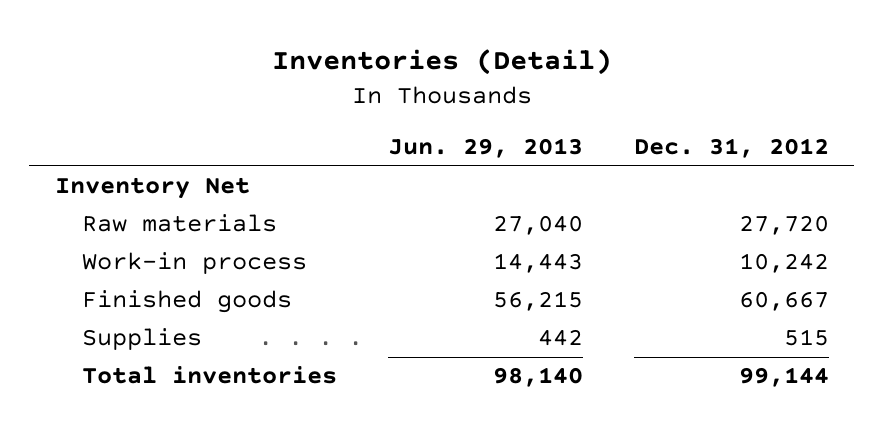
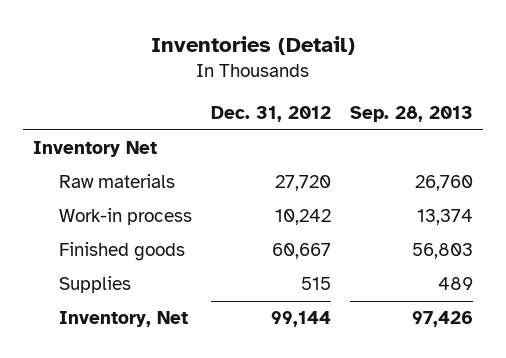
[388,138,584,159] Jun. 29, 2013 -> none
none -> [350,106,474,123] Sep. 28, 2013
[82,366,338,385] Total inventories -> [59,311,189,328] Inventory, Net

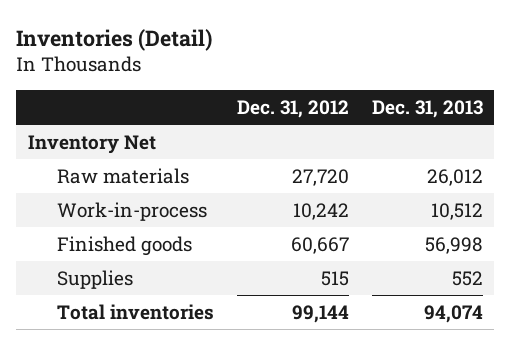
[350,106,474,123] Sep. 28, 2013 -> none
none -> [371,99,483,118] Dec. 31, 2013
[59,208,193,226] Work-in process -> [56,201,207,221] Work-in-process
[59,311,189,328] Inventory, Net -> [56,303,214,320] Total inventories

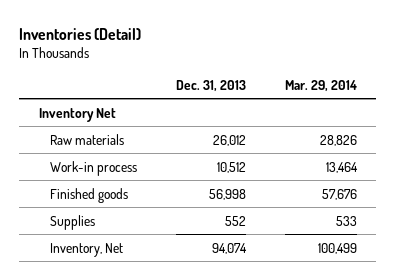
[236,99,349,118] Dec. 31, 2012 -> none
none -> [284,79,357,92] Mar. 29, 2014
[56,201,207,221] Work-in-process -> [49,160,137,176] Work-in process
[56,303,214,320] Total inventories -> [49,242,123,257] Inventory, Net

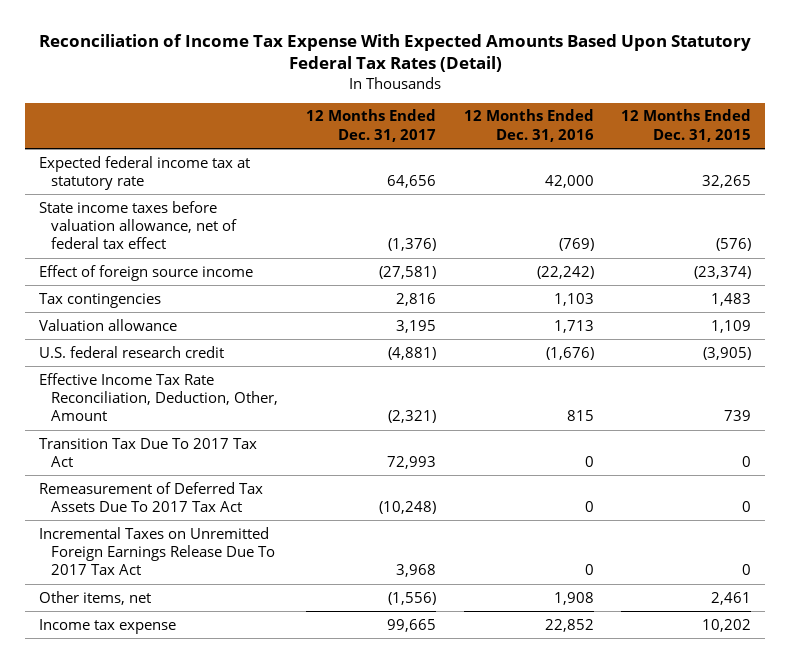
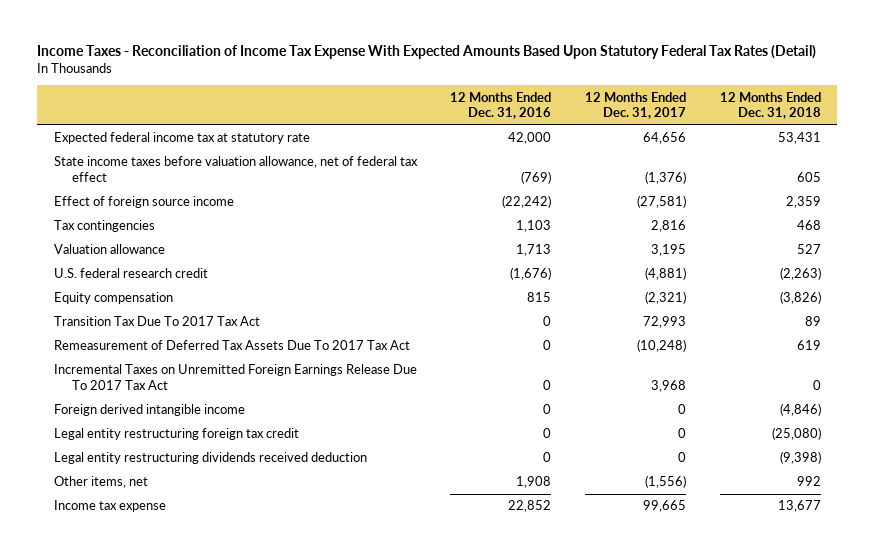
[39,34,752,73] Reconciliation of Income Tax Expense With Expected Amounts Based Upon Statutory Federal Tax Rates (Detail) -> [36,45,816,60] Income Taxes - Reconciliation of Income Tax Expense With Expected Amounts Based Upon Statutory Federal Tax Rates (Detail)
[621,109,752,142] 12 Months Ended Dec. 31, 2015 -> none
none -> [719,91,821,120] 12 Months Ended Dec. 31, 2018
[38,372,279,422] Effective Income Tax Rate Reconciliation, Deduction, Other, Amount -> [53,292,173,305] Equity compensation
none -> [53,404,245,417] Foreign derived intangible income
none -> [53,428,299,441] Legal entity restructuring foreign tax credit
none -> [53,452,367,465] Legal entity restructuring dividends received deduction

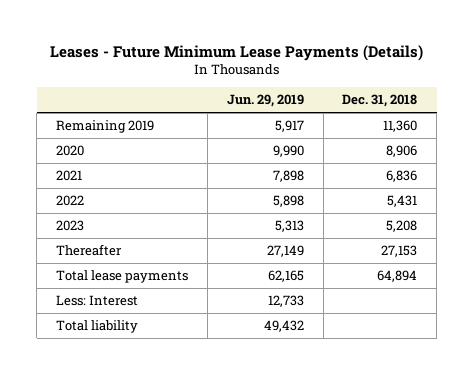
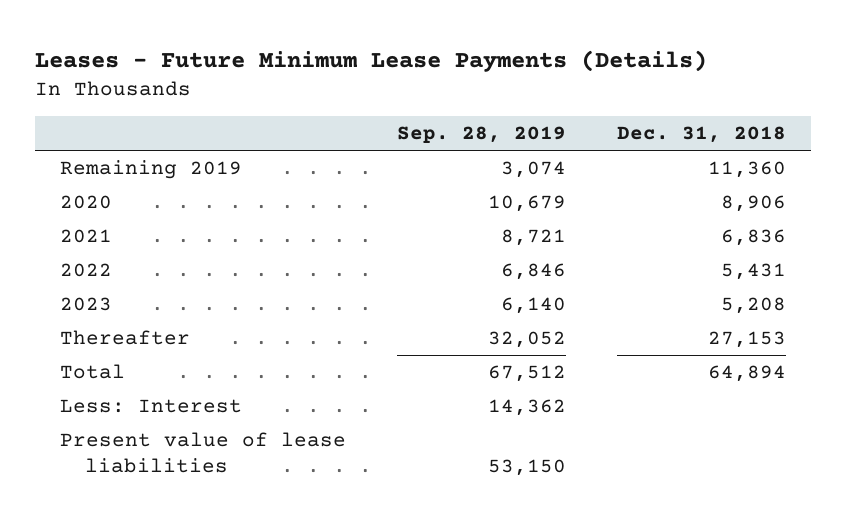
[226,94,304,108] Jun. 29, 2019 -> none
none -> [396,126,566,144] Sep. 28, 2019
[56,270,189,284] Total lease payments -> [60,364,126,380] Total
[56,320,139,334] Total liability -> [60,432,347,474] Present value of lease liabilities

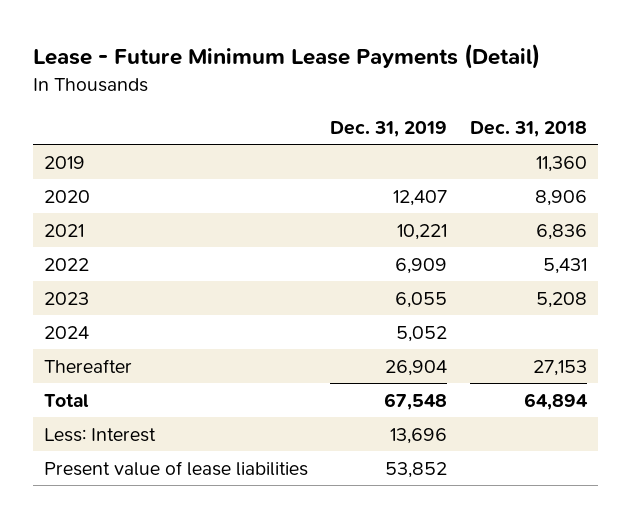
[34,50,707,73] Leases - Future Minimum Lease Payments (Details) -> [33,43,541,69] Lease - Future Minimum Lease Payments (Detail)
[396,126,566,144] Sep. 28, 2019 -> none
none -> [330,120,448,137] Dec. 31, 2019
[60,160,243,180] Remaining 2019 -> [44,155,86,169] 2019
none -> [44,325,90,339] 2024

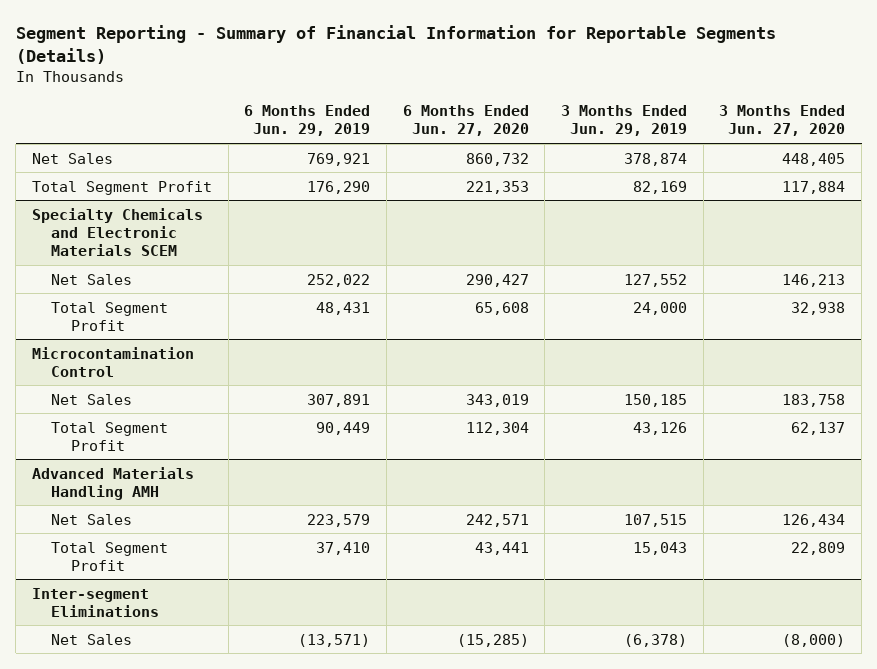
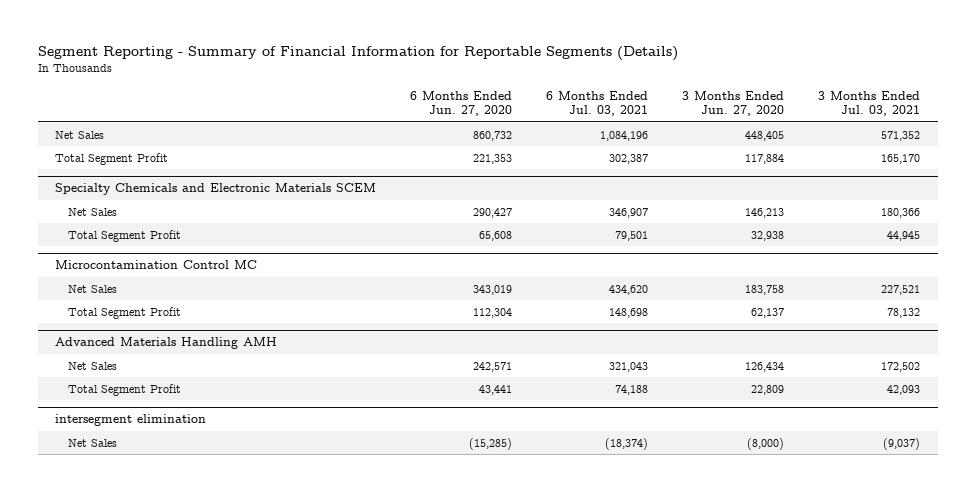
[244,105,371,137] 6 Months Ended Jun. 29, 2019 -> none
[561,105,688,137] 3 Months Ended Jun. 29, 2019 -> none
none -> [546,90,649,117] 6 Months Ended Jul. 03, 2021
none -> [818,90,921,117] 3 Months Ended Jul. 03, 2021
[31,346,194,377] Microcontamination Control -> [54,260,257,270] Microcontamination Control MC
[31,587,160,617] Inter-segment Eliminations -> none
none -> [54,414,206,427] intersegment elimination

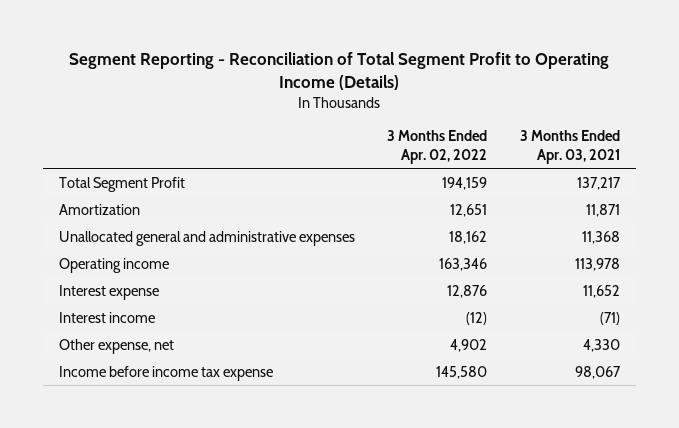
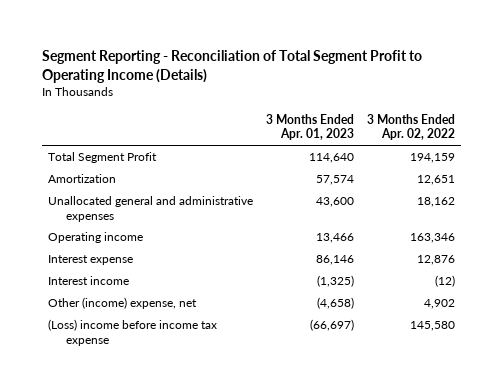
[519,129,620,164] 3 Months Ended Apr. 03, 2021 -> none
none -> [266,114,355,141] 3 Months Ended Apr. 01, 2023
[58,338,174,354] Other expense, net -> [48,297,198,310] Other (income) expense, net
[58,365,273,381] Income before income tax expense -> [48,319,218,346] (Loss) income before income tax expense

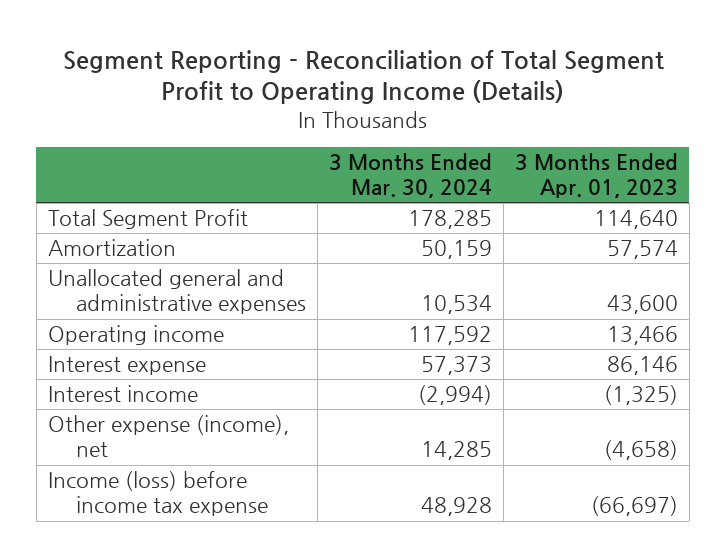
[366,114,455,141] 3 Months Ended Apr. 02, 2022 -> none
none -> [328,153,492,199] 3 Months Ended Mar. 30, 2024
[48,297,198,310] Other (income) expense, net -> [47,415,289,458] Other expense (income), net
[48,319,218,346] (Loss) income before income tax expense -> [47,471,269,517] Income (loss) before income tax expense

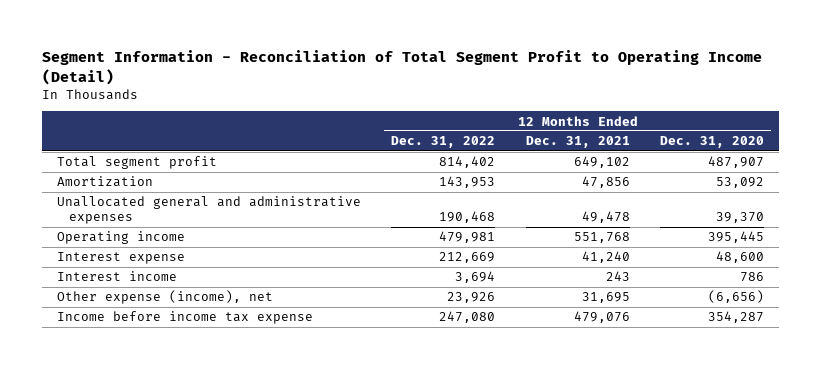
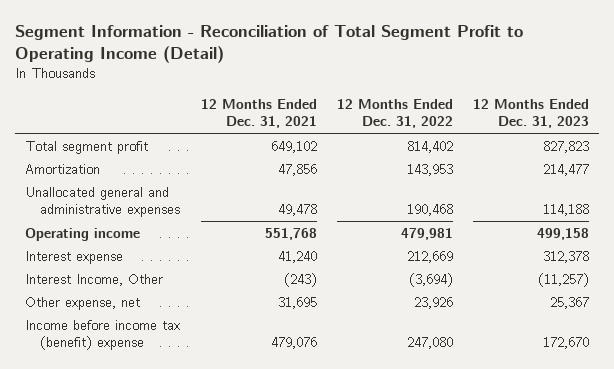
[659,136,764,149] Dec. 31, 2020 -> none
none -> [473,99,590,129] 12 Months Ended Dec. 31, 2023
[57,271,178,282] Interest income -> [25,273,164,286] Interest Income, Other
[455,271,496,284] 3,694 -> [408,272,453,287] (3,694)
[605,271,630,282] 243 -> [283,272,317,287] (243)
[57,290,274,305] Other expense (income), net -> [25,296,141,310] Other expense, net
[57,311,314,325] Income before income tax expense -> [25,319,181,350] Income before income tax (benefit) expense

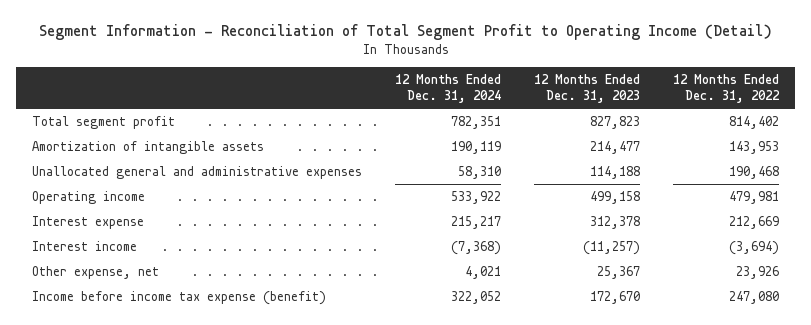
[200,99,317,129] 12 Months Ended Dec. 31, 2021 -> none
none -> [395,73,502,104] 12 Months Ended Dec. 31, 2024
[25,163,101,174] Amortization -> [32,141,265,155] Amortization of intangible assets
[25,273,164,286] Interest Income, Other -> [32,241,138,252] Interest income
[25,319,181,350] Income before income tax (benefit) expense -> [32,291,327,306] Income before income tax expense (benefit)

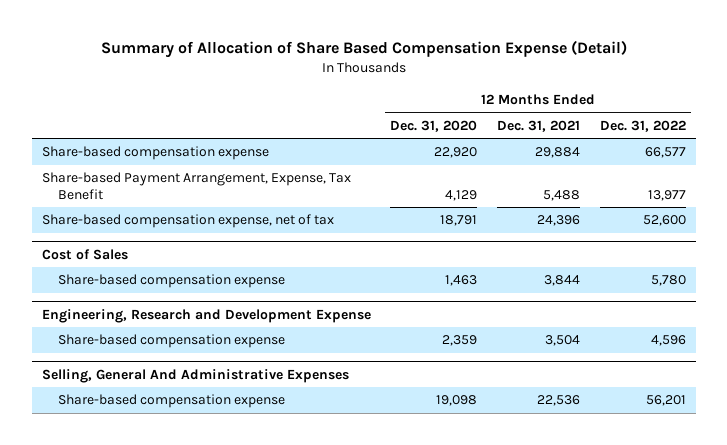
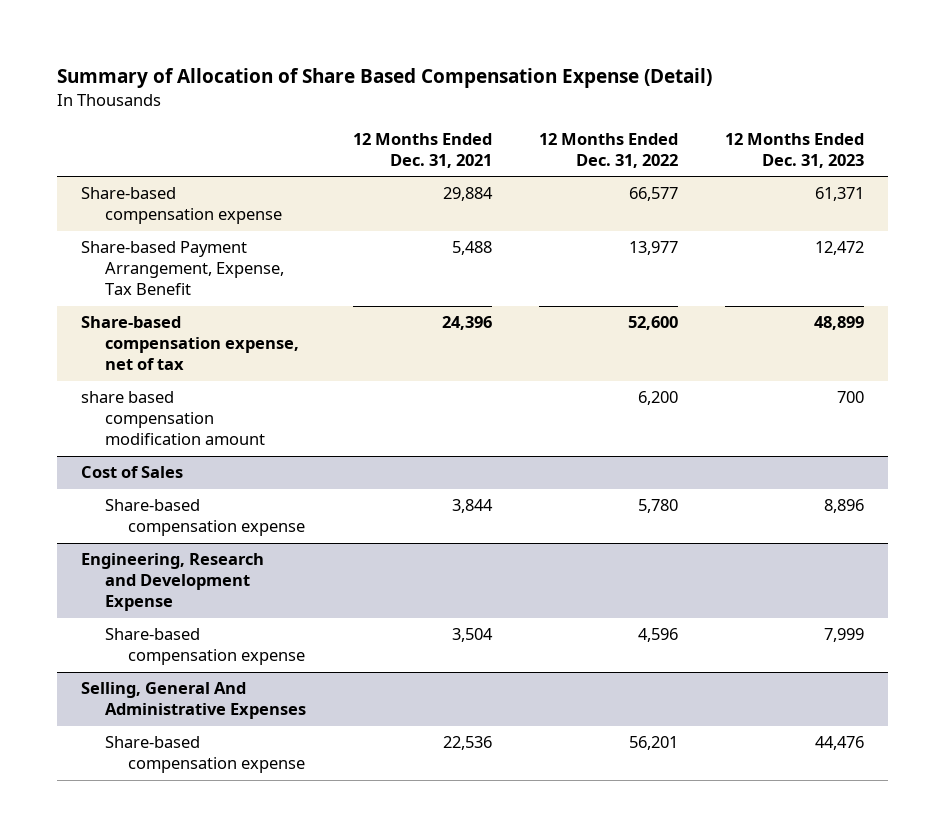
[390,119,478,132] Dec. 31, 2020 -> none
none -> [725,132,865,168] 12 Months Ended Dec. 31, 2023
none -> [80,391,265,446] share based compensation modification amount

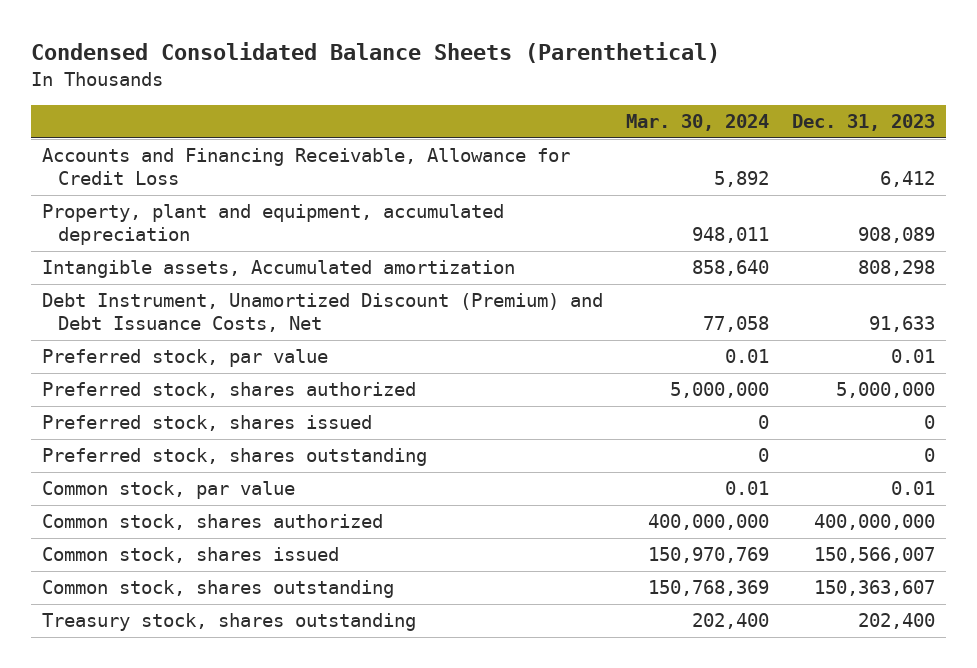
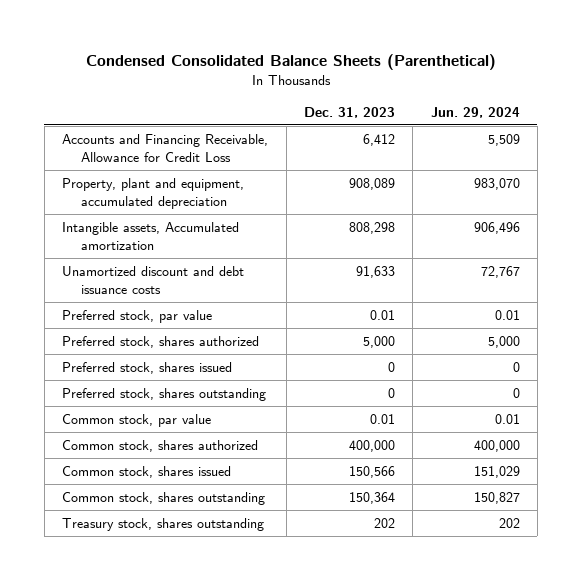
[626,114,770,132] Mar. 30, 2024 -> none
none -> [430,106,520,118] Jun. 29, 2024
[42,293,604,332] Debt Instrument, Unamortized Discount (Premium) and Debt Issuance Costs, Net -> [62,265,245,295] Unamortized discount and debt issuance costs
[835,382,935,399] 5,000,000 -> [362,335,395,348] 5,000
[813,514,935,531] 400,000,000 -> [348,439,395,452] 400,000
[813,547,935,564] 150,566,007 -> [348,465,395,478] 150,566
[813,580,935,597] 150,363,607 -> [348,491,395,504] 150,364
[857,613,935,630] 202,400 -> [373,517,395,528] 202

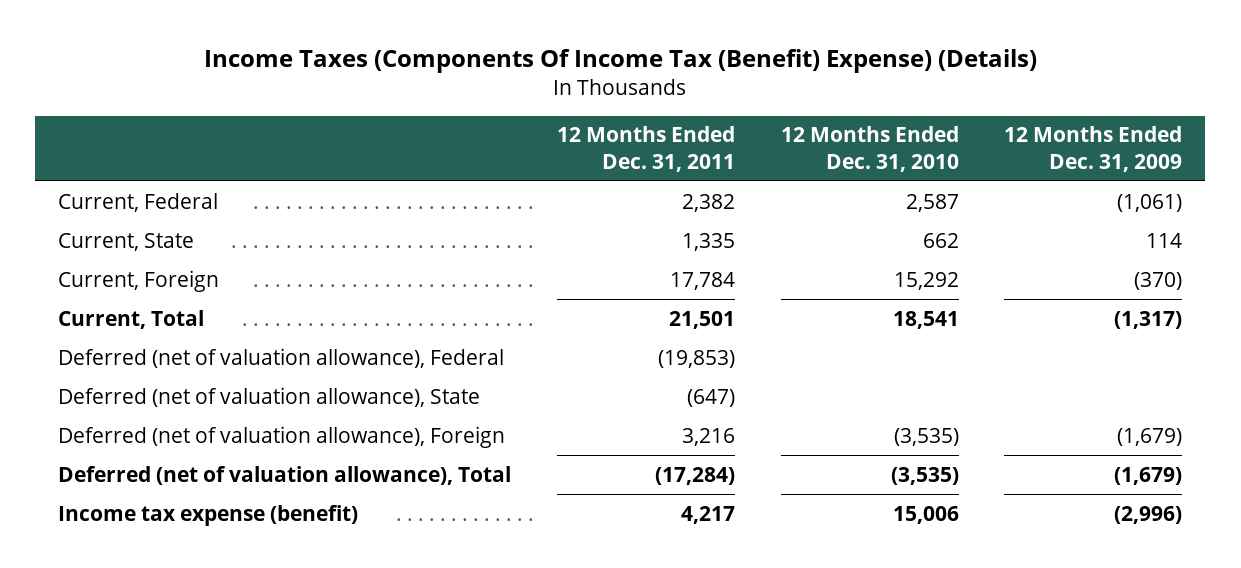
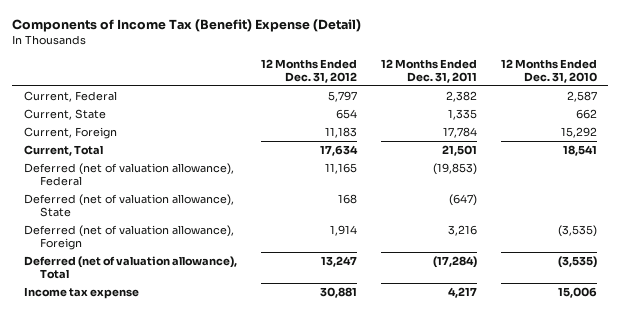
[204,49,1038,74] Income Taxes (Components Of Income Tax (Benefit) Expense) (Details) -> [12,19,362,33] Components of Income Tax (Benefit) Expense (Detail)
[1004,126,1183,172] 12 Months Ended Dec. 31, 2009 -> none
none -> [260,59,357,83] 12 Months Ended Dec. 31, 2012
[58,504,359,526] Income tax expense (benefit) -> [24,287,140,300] Income tax expense

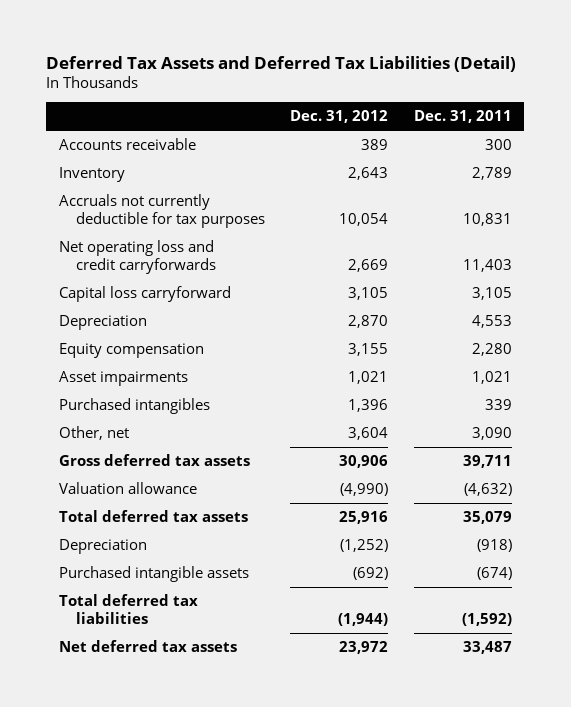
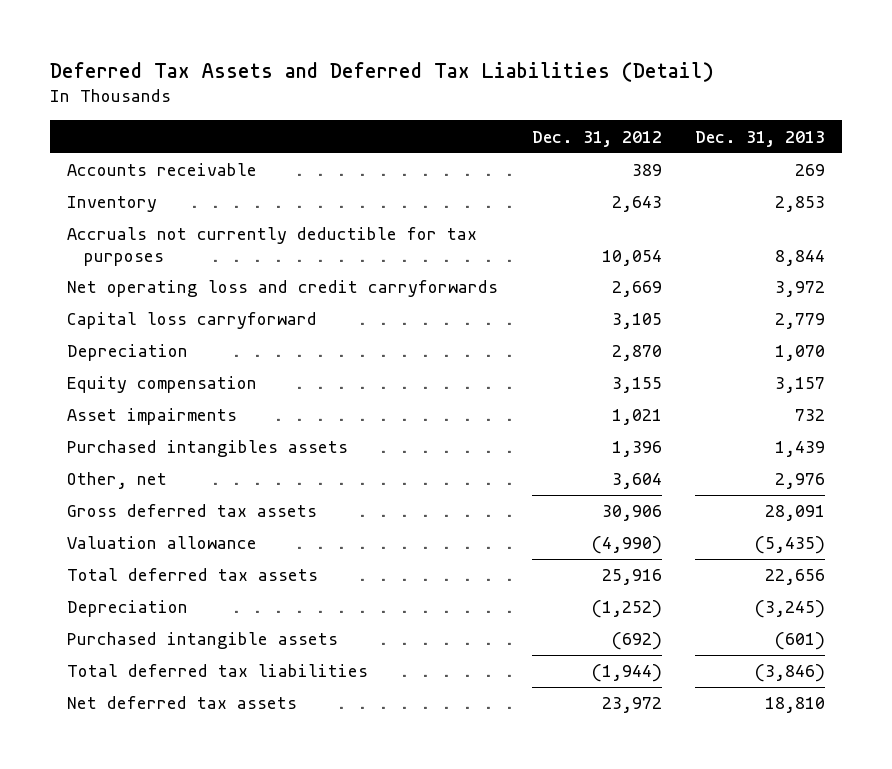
[413,110,512,124] Dec. 31, 2011 -> none
none -> [695,130,826,147] Dec. 31, 2013
[58,397,210,414] Purchased intangibles -> [67,440,349,458] Purchased intangibles assets

